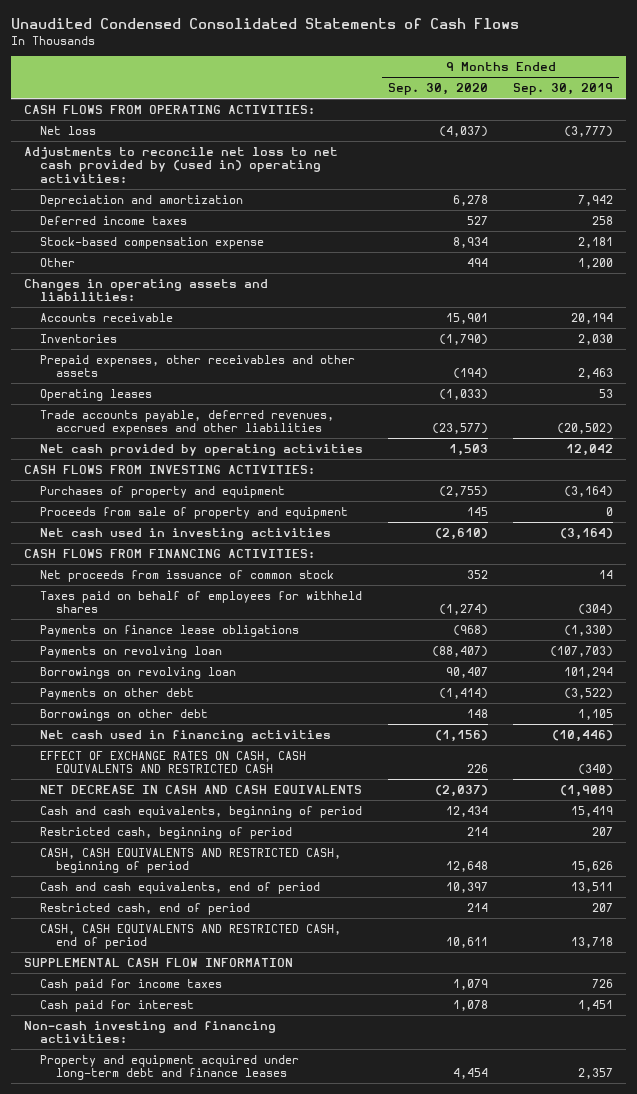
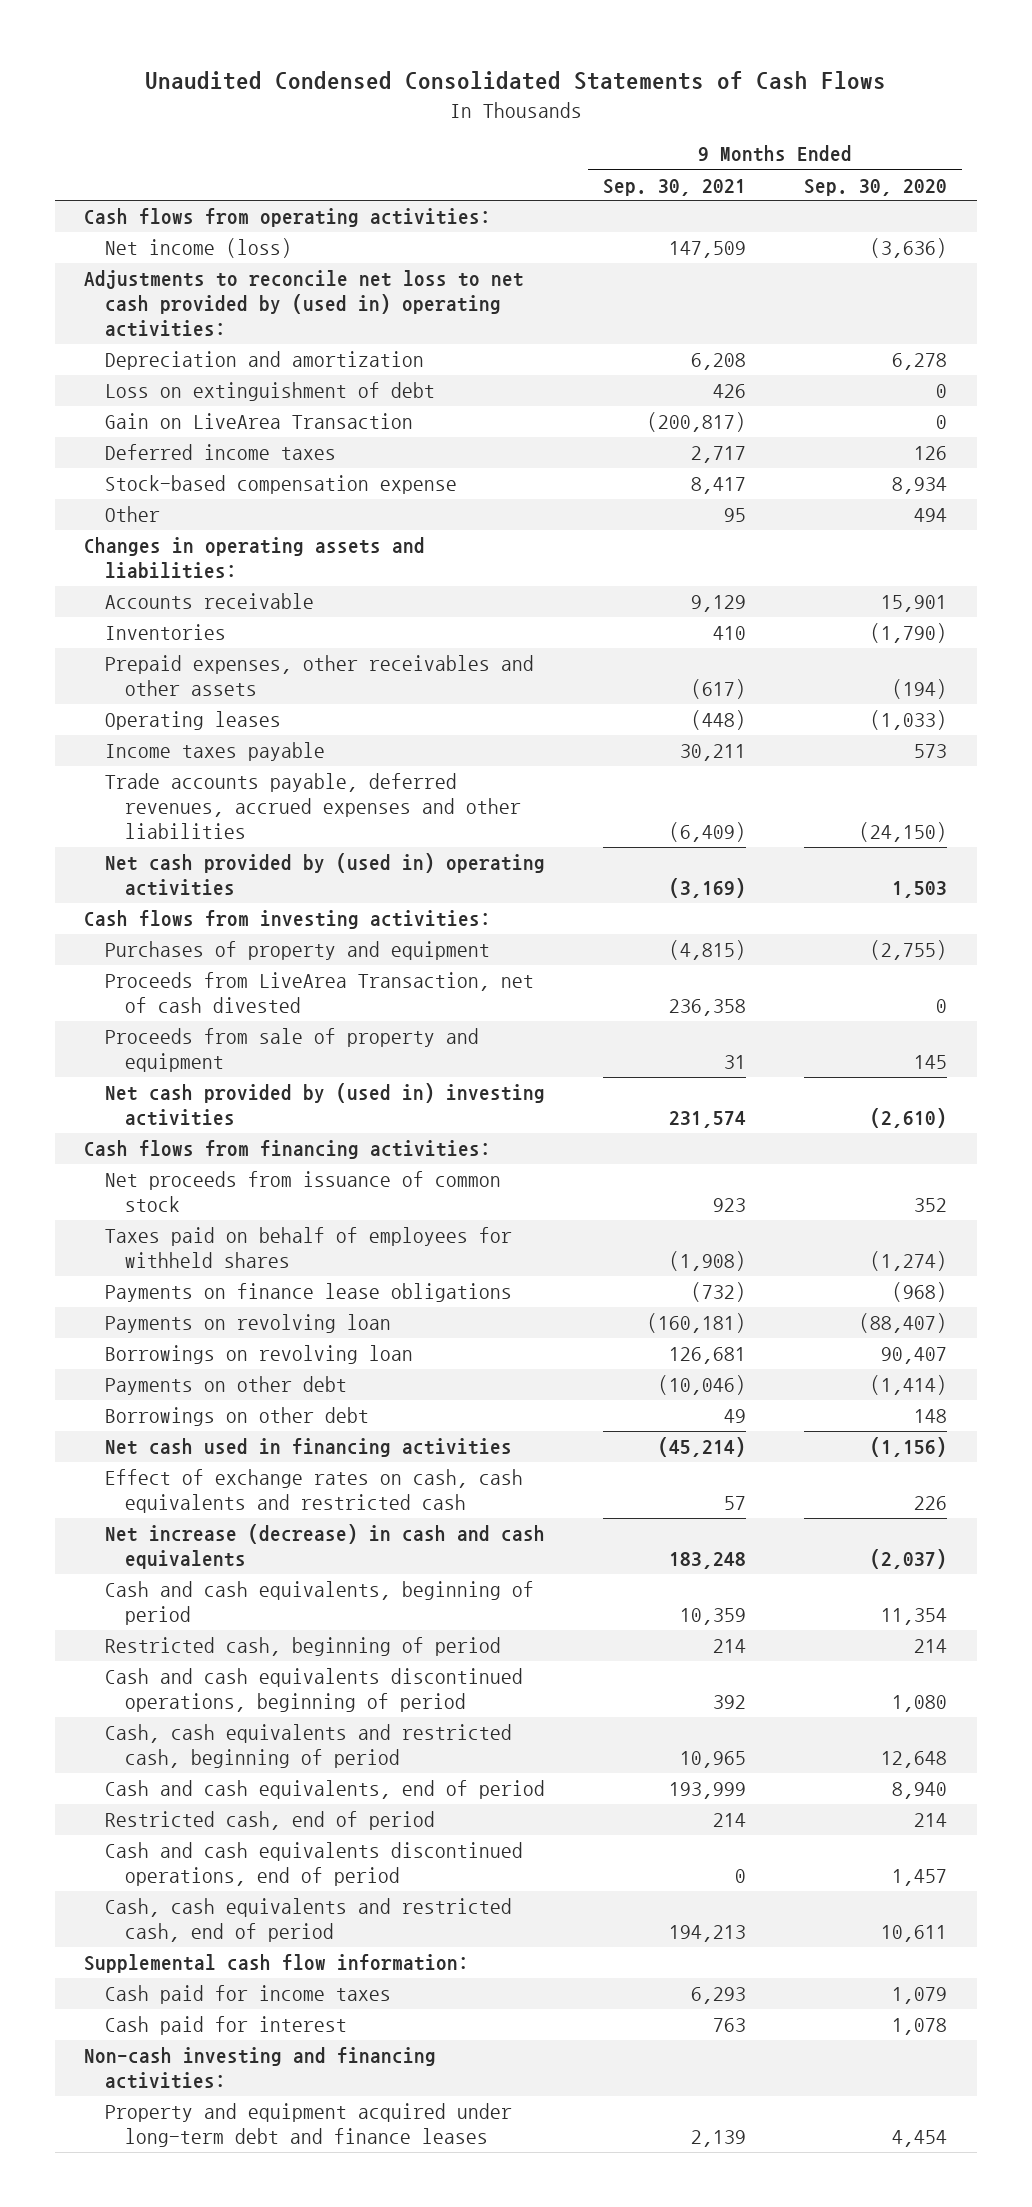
[513,83,614,96] Sep. 30, 2019 -> none
none -> [603,178,747,196] Sep. 30, 2021
[23,104,315,114] CASH FLOWS FROM OPERATING ACTIVITIES: -> [84,208,492,228] Cash flows from operating activities:
[39,125,96,135] Net loss -> [104,238,292,259] Net income (loss)
[439,125,489,137] (4,037) -> [870,238,948,259] (3,636)
none -> [104,382,435,402] Loss on extinguishment of debt
none -> [104,413,413,430] Gain on LiveArea Transaction
[467,215,489,225] 527 -> [914,446,948,461] 126
none -> [104,742,325,762] Income taxes payable
[432,423,489,435] (23,577) -> [859,822,948,843] (24,150)
[39,443,363,456] Net cash provided by operating activities -> [104,853,545,897] Net cash provided by (used in) operating activities
[23,464,315,474] CASH FLOWS FROM INVESTING ACTIVITIES: -> [84,910,492,930] Cash flows from investing activities:
none -> [104,972,534,1014] Proceeds from LiveArea Transaction, net of cash divested
[39,527,331,540] Net cash used in investing activities -> [104,1083,545,1127] Net cash provided by (used in) investing activities
[23,548,315,558] CASH FLOWS FROM FINANCING ACTIVITIES: -> [84,1140,492,1160] Cash flows from financing activities:
[39,750,306,774] EFFECT OF EXCHANGE RATES ON CASH, CASH EQUIVALENTS AND RESTRICTED CASH -> [104,1469,523,1514] Effect of exchange rates on cash, cash equivalents and restricted cash
[39,784,362,794] NET DECREASE IN CASH AND CASH EQUIVALENTS -> [104,1524,545,1570] Net increase (decrease) in cash and cash equivalents
[446,805,489,817] 12,434 -> [881,1608,948,1626] 11,354
none -> [104,1668,523,1713] Cash and cash equivalents discontinued operations, beginning of period
[39,847,341,874] CASH, CASH EQUIVALENTS AND RESTRICTED CASH, beginning of period -> [104,1724,512,1769] Cash, cash equivalents and restricted cash, beginning of period
[446,881,489,893] 10,397 -> [892,1782,948,1800] 8,940
none -> [104,1842,523,1887] Cash and cash equivalents discontinued operations, end of period
[39,923,341,950] CASH, CASH EQUIVALENTS AND RESTRICTED CASH, end of period -> [104,1898,512,1943] Cash, cash equivalents and restricted cash, end of period
[23,957,293,967] SUPPLEMENTAL CASH FLOW INFORMATION -> [84,1954,470,1974] Supplemental cash flow information:

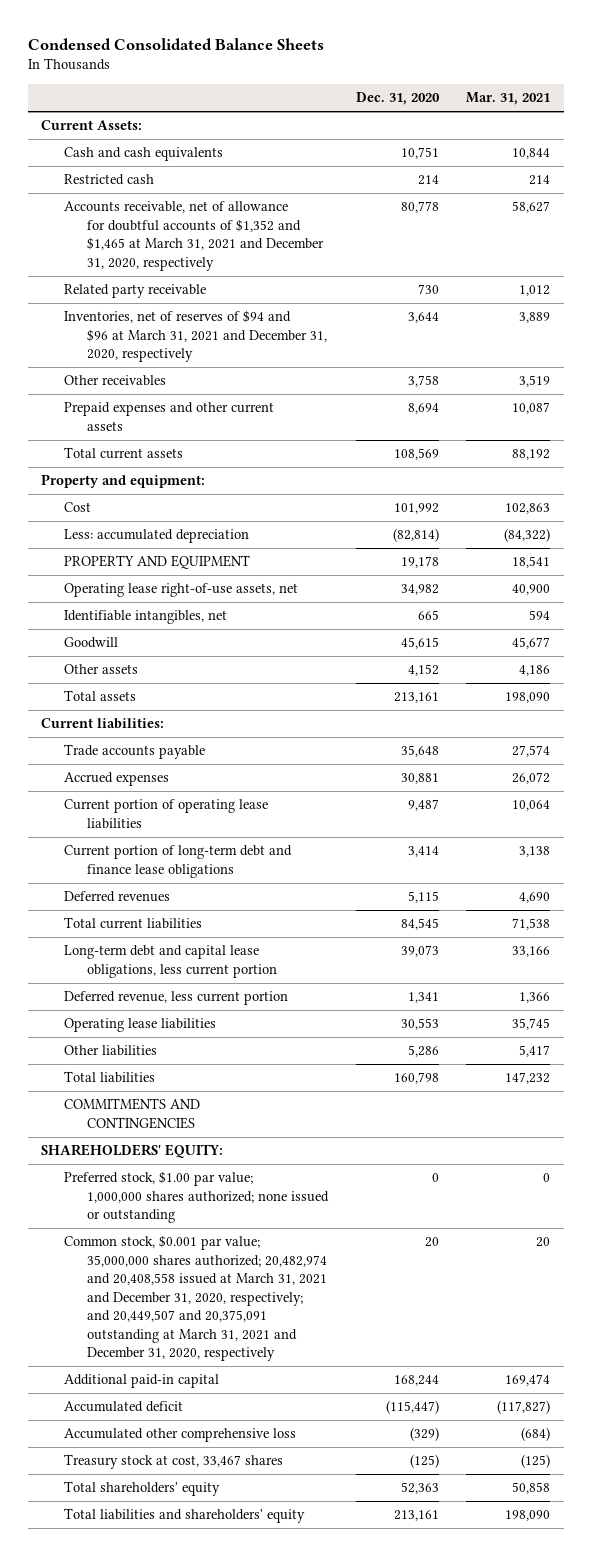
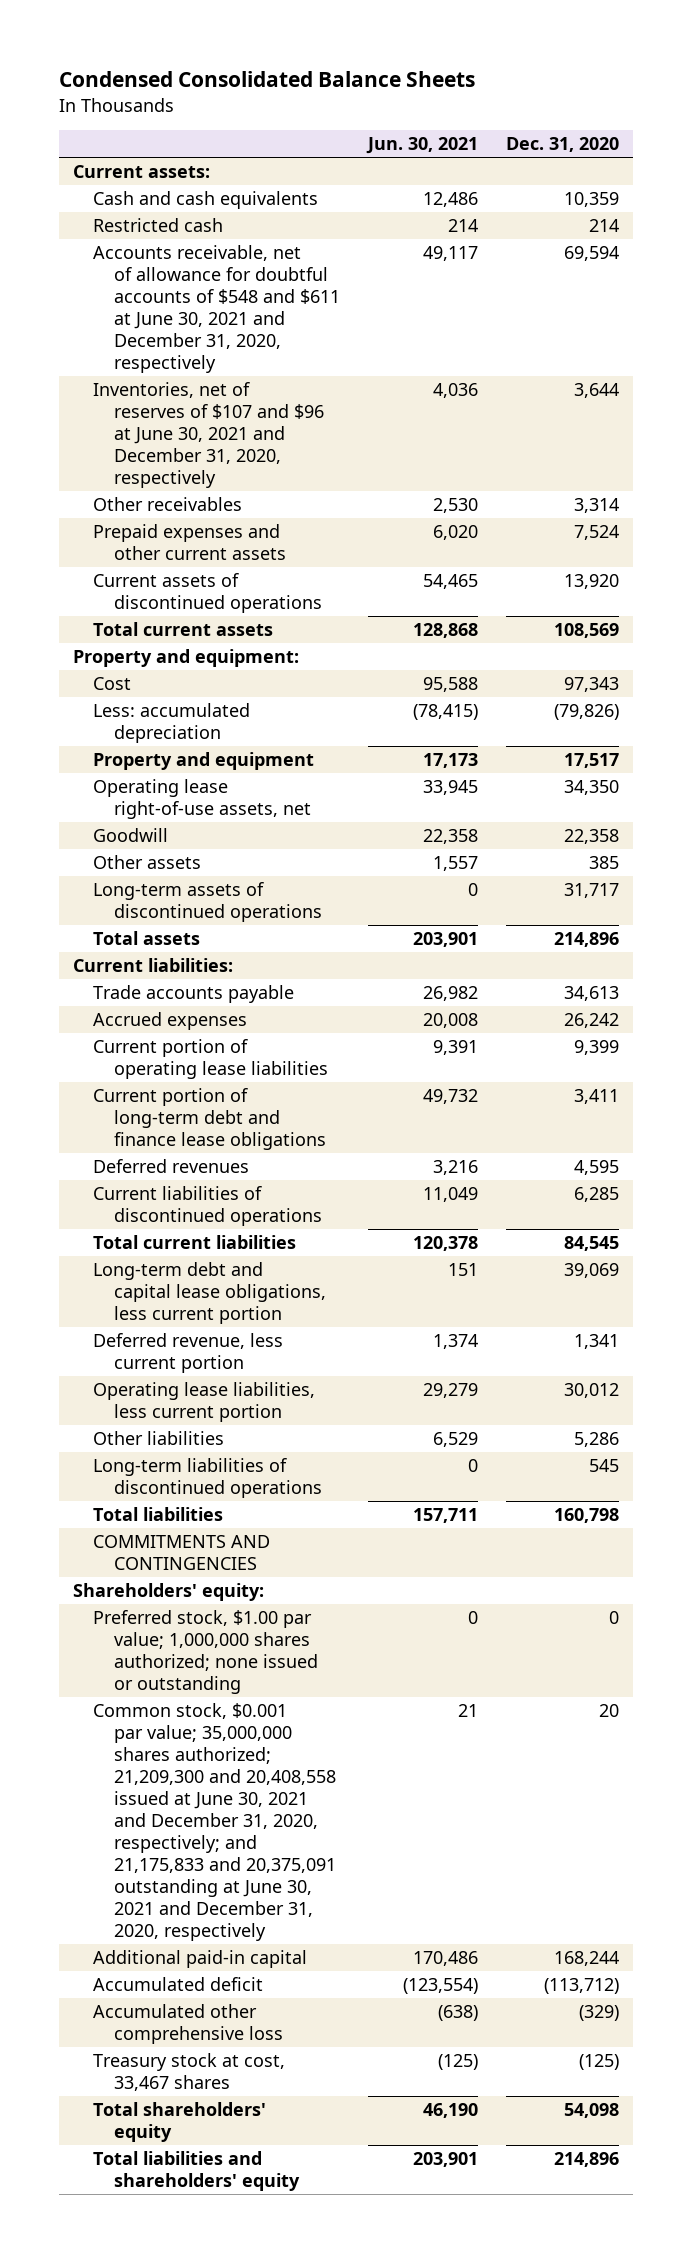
[466,92,551,106] Mar. 31, 2021 -> none
none -> [365,137,478,155] Jun. 30, 2021
[41,120,143,131] Current Assets: -> [73,165,211,179] Current assets:
[400,147,439,160] 10,751 -> [563,192,619,208] 10,359
[64,284,207,299] Related party receivable -> none
[64,201,325,271] Accounts receivable, net of allowance for doubtful accounts of $1,352 and $1,465 at March 31, 2021 and December 31, 2020, respectively -> [93,245,340,374] Accounts receivable, net of allowance for doubtful accounts of $548 and $611 at June 30, 2021 and December 31, 2020, respectively
[400,201,439,214] 80,778 -> [563,246,619,262] 69,594
[64,310,328,363] Inventories, net of reserves of $94 and $96 at March 31, 2021 and December 31, 2020, respectively -> [93,382,324,489] Inventories, net of reserves of $107 and $96 at June 30, 2021 and December 31, 2020, respectively
[407,375,439,388] 3,758 -> [573,498,619,514] 3,314
[407,403,439,415] 8,694 -> [573,525,619,541] 7,524
none -> [93,573,322,614] Current assets of discontinued operations
[64,610,228,625] Identifiable intangibles, net -> none
[393,503,439,515] 101,992 -> [563,677,619,693] 97,343
[392,528,439,543] (82,814) -> [553,704,619,721] (79,826)
[64,555,251,570] PROPERTY AND EQUIPMENT -> [93,752,315,771] Property and equipment
[400,556,439,569] 19,178 -> [563,753,619,769] 17,517
[400,584,439,596] 34,982 -> [563,780,619,796] 34,350
[400,637,439,650] 45,615 -> [563,829,619,845] 22,358
[407,664,439,677] 4,152 -> [588,856,619,870] 385
none -> [93,882,322,923] Long-term assets of discontinued operations
[393,692,439,704] 213,161 -> [553,932,619,948] 214,896
[400,745,439,758] 35,648 -> [563,986,619,1002] 34,613
[400,773,439,785] 30,881 -> [563,1013,619,1029] 26,242
[407,799,439,812] 9,487 -> [573,1040,619,1056] 9,399
[407,846,439,858] 3,414 -> [573,1089,619,1105] 3,411
[407,891,439,904] 5,115 -> [573,1160,619,1176] 4,595
none -> [93,1186,322,1227] Current liabilities of discontinued operations
[400,945,439,958] 39,073 -> [563,1263,619,1279] 39,069
[64,1018,217,1033] Operating lease liabilities -> [93,1382,316,1423] Operating lease liabilities, less current portion
[400,1018,439,1031] 30,553 -> [563,1383,619,1399] 30,012
none -> [93,1458,322,1499] Long-term liabilities of discontinued operations
[41,1144,224,1159] SHAREHOLDERS' EQUITY: -> [73,1583,265,1602] Shareholders' equity:
[64,1235,328,1362] Common stock, $0.001 par value; 35,000,000 shares authorized; 20,482,974 and 20,408,558 issued at March 31, 2021 and December 31, 2020, respectively; and 20,449,507 and 20,375,091 outstanding at March 31, 2021 and December 31, 2020, respectively -> [93,1703,336,1942] Common stock, $0.001 par value; 35,000,000 shares authorized; 21,209,300 and 20,408,558 issued at June 30, 2021 and December 31, 2020, respectively; and 21,175,833 and 20,375,091 outstanding at June 30, 2021 and December 31, 2020, respectively
[385,1400,439,1415] (115,447) -> [543,1978,619,1995] (113,712)
[400,1482,439,1495] 52,363 -> [563,2103,619,2119] 54,098
[393,1510,439,1522] 213,161 -> [553,2152,619,2168] 214,896

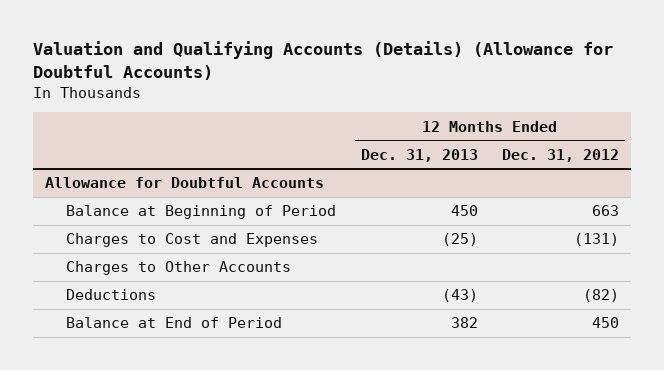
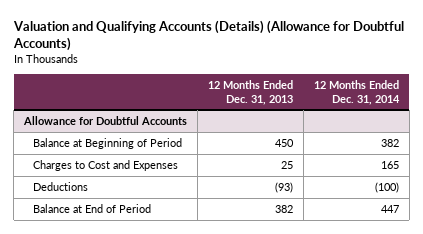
[501,148,619,162] Dec. 31, 2012 -> none
none -> [314,80,401,105] 12 Months Ended Dec. 31, 2014
[66,261,292,276] Charges to Other Accounts -> none
[441,233,478,247] (25) -> [281,160,294,169] 25
[441,289,478,303] (43) -> [275,181,294,193] (93)

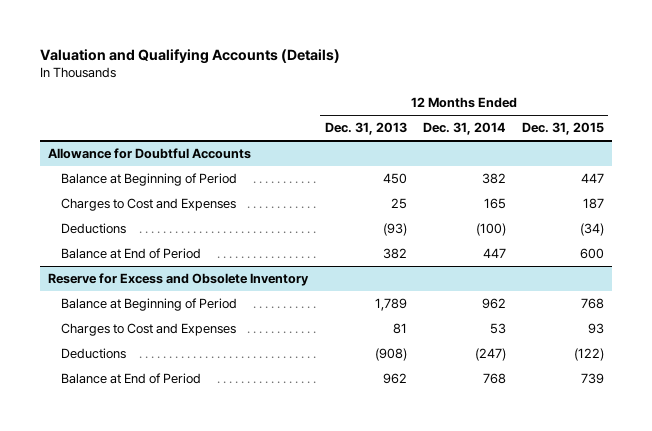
[12,20,404,52] Valuation and Qualifying Accounts (Details) (Allowance for Doubtful Accounts) -> [40,49,341,65] Valuation and Qualifying Accounts (Details)
none -> [522,122,605,136] Dec. 31, 2015
none -> [48,273,310,287] Reserve for Excess and Obsolete Inventory
none -> [60,298,237,312] Balance at Beginning of Period
none -> [60,323,236,337] Charges to Cost and Expenses
none -> [60,348,126,360] Deductions
none -> [60,373,201,385] Balance at End of Period

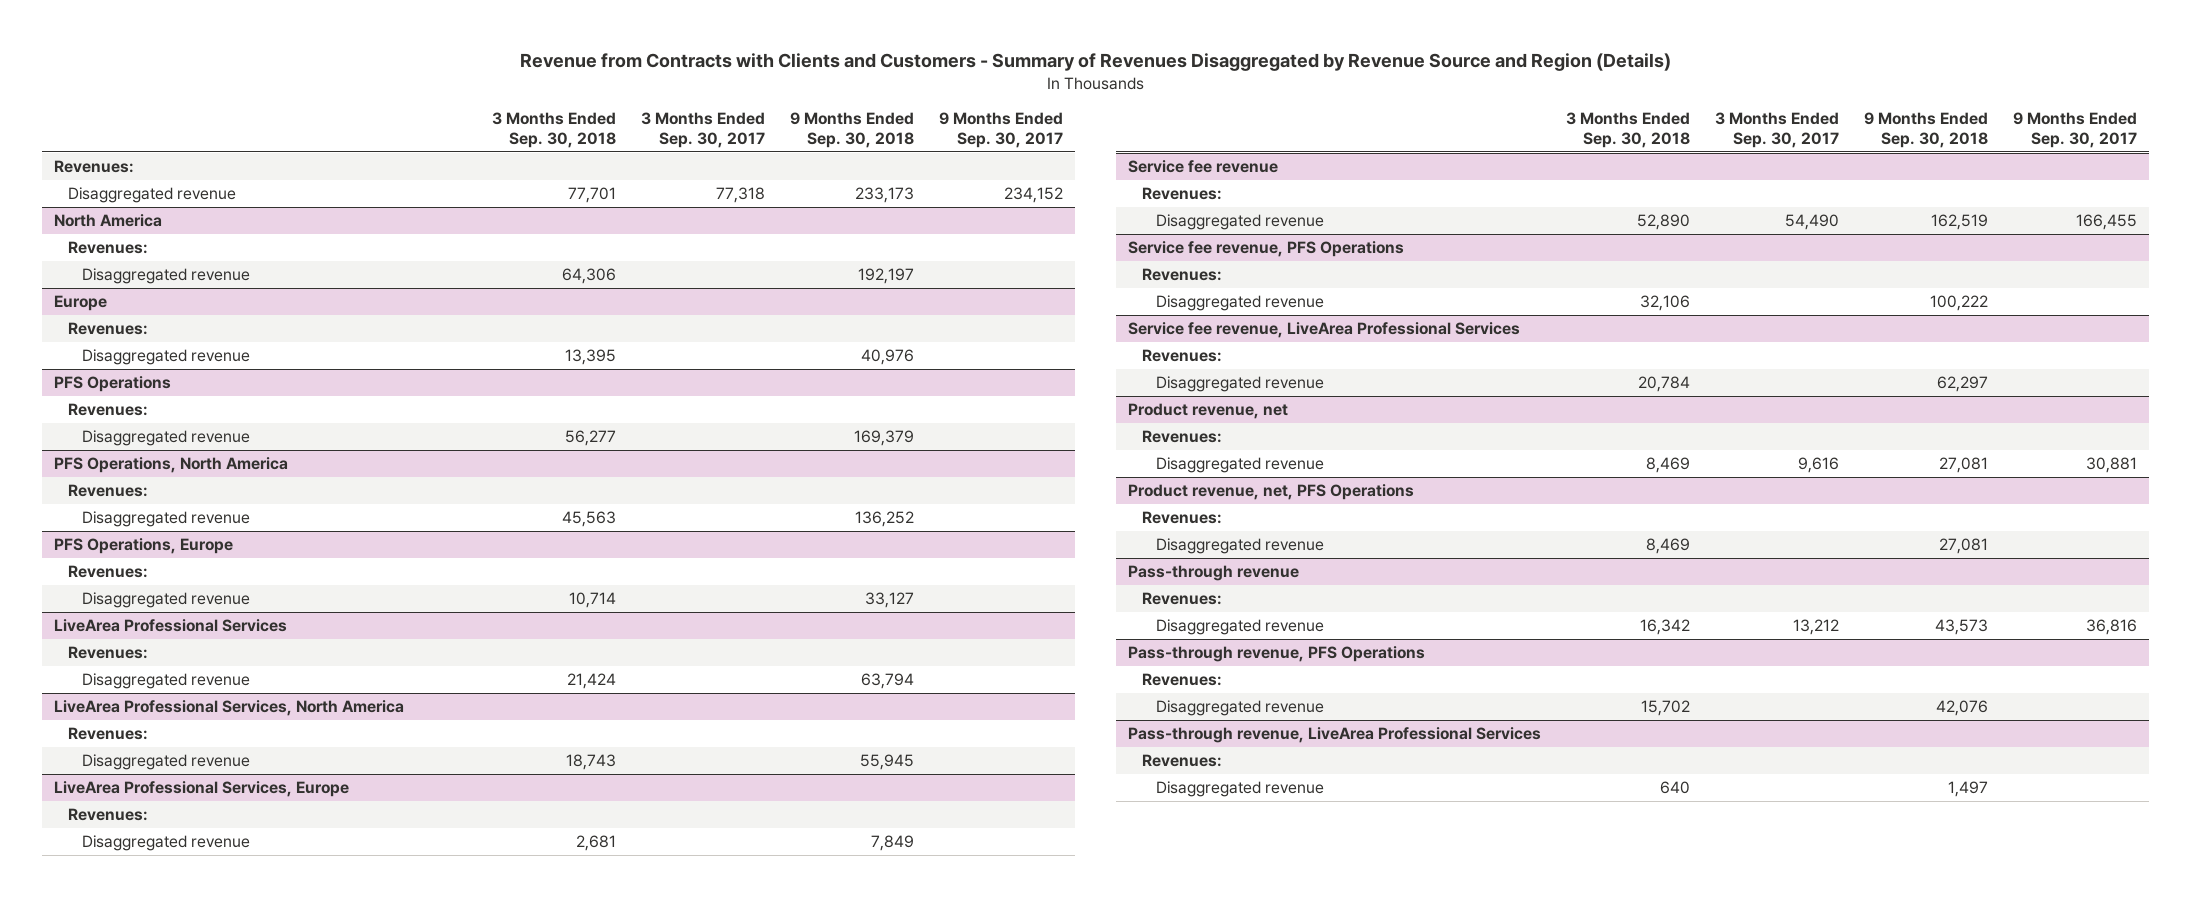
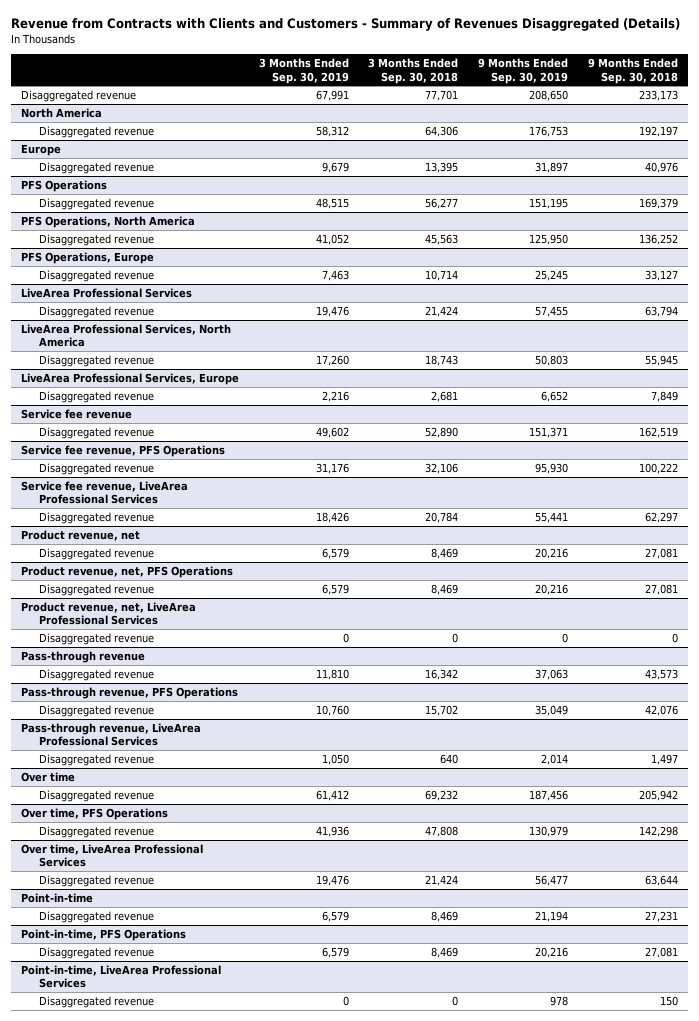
[519,52,1671,71] Revenue from Contracts with Clients and Customers - Summary of Revenues Disaggregated by Revenue Source and Region (Details) -> [11,18,681,32] Revenue from Contracts with Clients and Customers - Summary of Revenues Disaggregated (Details)
[641,111,766,148] 3 Months Ended Sep. 30, 2017 -> none
[939,111,1064,148] 9 Months Ended Sep. 30, 2017 -> none
none -> [258,58,349,84] 3 Months Ended Sep. 30, 2019
none -> [478,58,569,84] 9 Months Ended Sep. 30, 2019
[54,160,135,174] Revenues: -> none
[68,241,149,255] Revenues: -> none
[68,322,149,336] Revenues: -> none
[68,403,149,417] Revenues: -> none
[68,484,149,498] Revenues: -> none
[68,565,149,579] Revenues: -> none
[68,646,149,660] Revenues: -> none
[68,727,149,741] Revenues: -> none
[68,808,149,822] Revenues: -> none
[1142,187,1223,201] Revenues: -> none
[1142,268,1223,282] Revenues: -> none
[1142,349,1223,363] Revenues: -> none
[1142,430,1223,444] Revenues: -> none
[1142,511,1223,525] Revenues: -> none
none -> [20,601,196,626] Product revenue, net, LiveArea Professional Services
none -> [38,632,154,645] Disaggregated revenue
[1142,592,1223,606] Revenues: -> none
[1142,673,1223,687] Revenues: -> none
[1142,754,1223,768] Revenues: -> none
none -> [20,771,75,782] Over time
none -> [38,789,154,802] Disaggregated revenue
none -> [20,807,168,820] Over time, PFS Operations
none -> [38,825,154,838] Disaggregated revenue
none -> [20,843,203,868] Over time, LiveArea Professional Services
none -> [38,874,154,887] Disaggregated revenue
none -> [20,892,93,903] Point-in-time
none -> [38,910,154,923] Disaggregated revenue
none -> [20,928,186,941] Point-in-time, PFS Operations
none -> [38,946,154,959] Disaggregated revenue
none -> [20,964,221,989] Point-in-time, LiveArea Professional Services
none -> [38,995,154,1008] Disaggregated revenue

